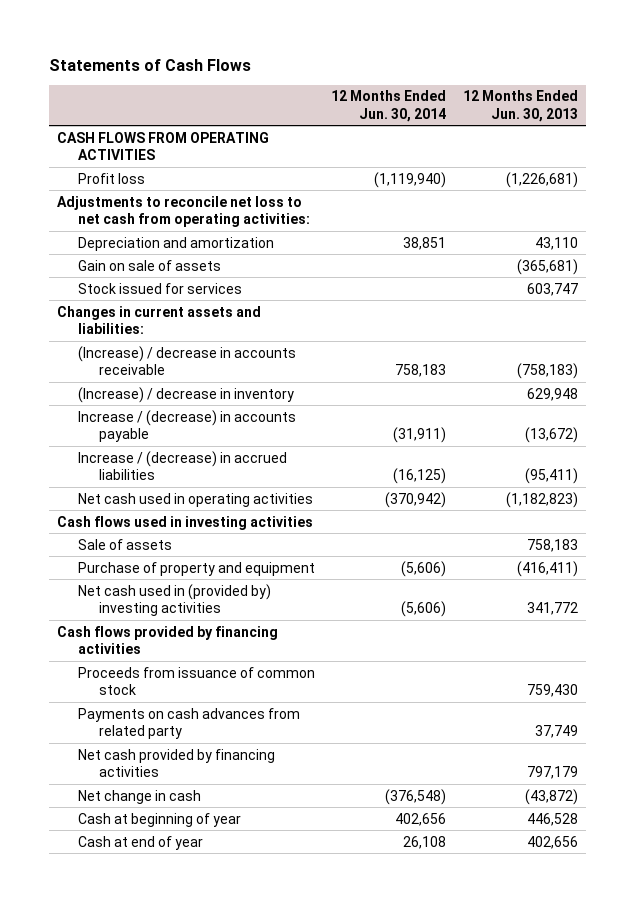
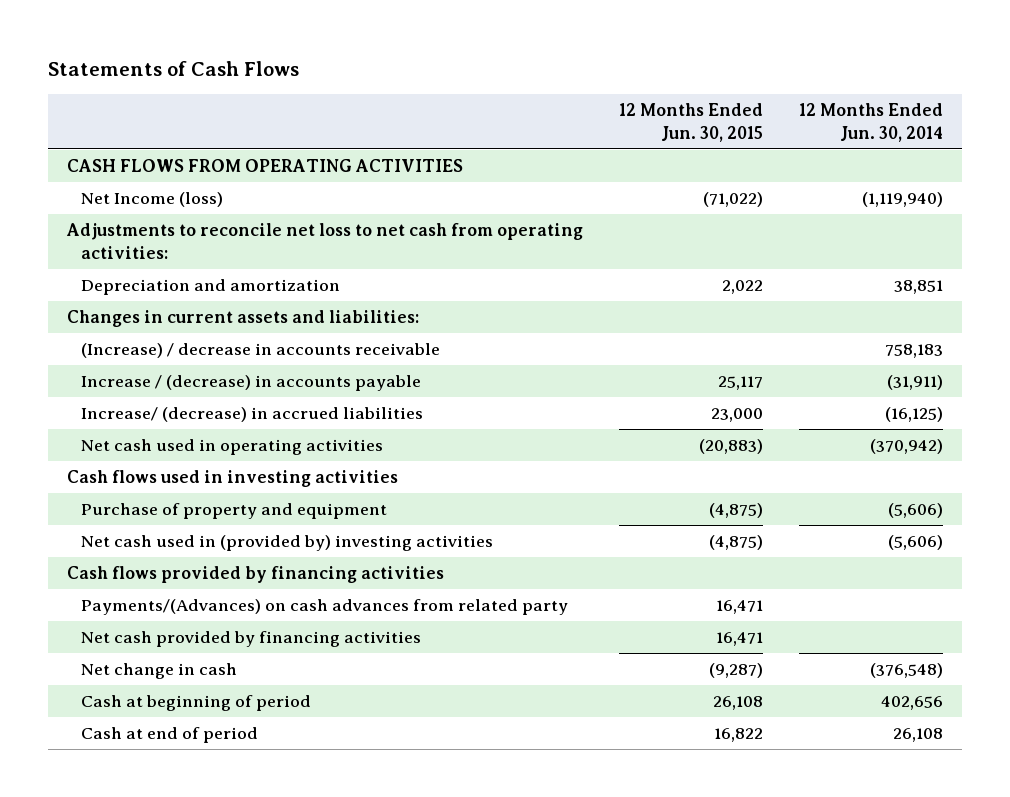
[462,90,578,122] 12 Months Ended Jun. 30, 2013 -> none
none -> [619,102,764,142] 12 Months Ended Jun. 30, 2015
[78,172,146,184] Profit loss -> [80,192,223,208] Net Income (loss)
[78,259,222,271] Gain on sale of assets -> none
[78,282,243,294] Stock issued for services -> none
[78,386,295,403] (Increase) / decrease in inventory -> none
[78,450,288,481] Increase / (decrease) in accrued liabilities -> [80,407,423,423] Increase/ (decrease) in accrued liabilities
[78,538,173,550] Sale of assets -> none
[78,666,316,696] Proceeds from issuance of common stock -> none
[78,707,301,740] Payments on cash advances from related party -> [80,599,568,616] Payments/(Advances) on cash advances from related party
[78,812,242,827] Cash at beginning of year -> [80,695,311,712] Cash at beginning of period
[78,835,204,850] Cash at end of year -> [80,727,258,744] Cash at end of period

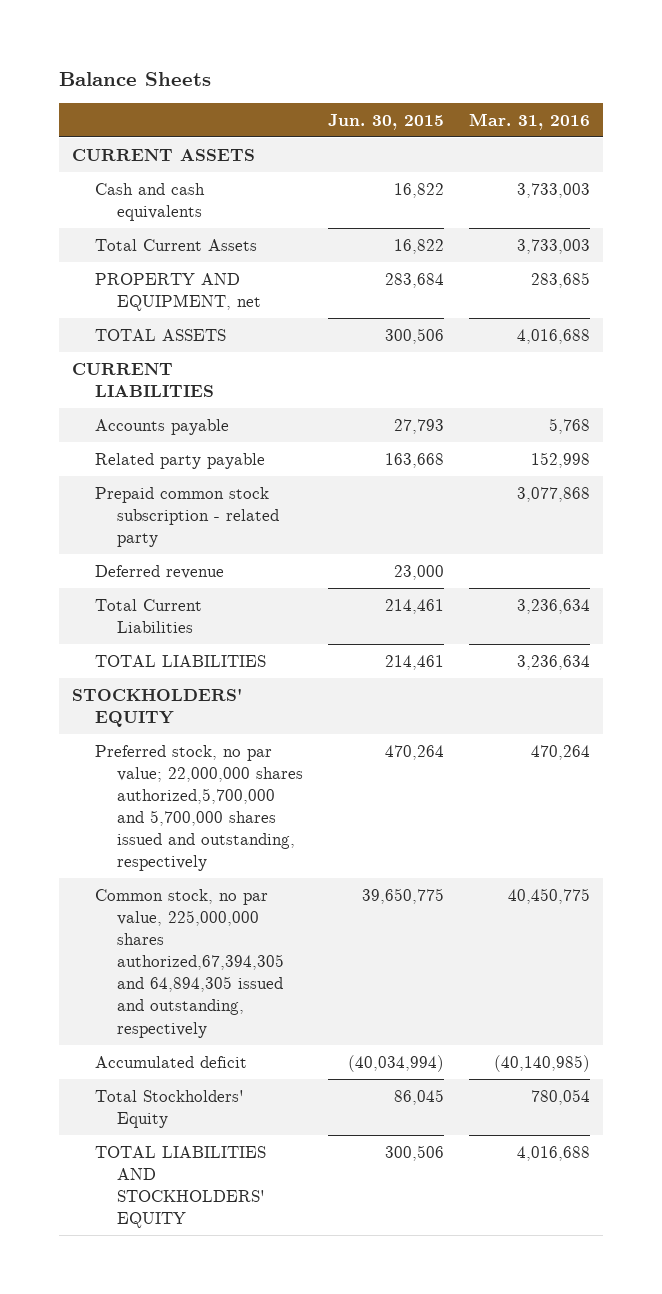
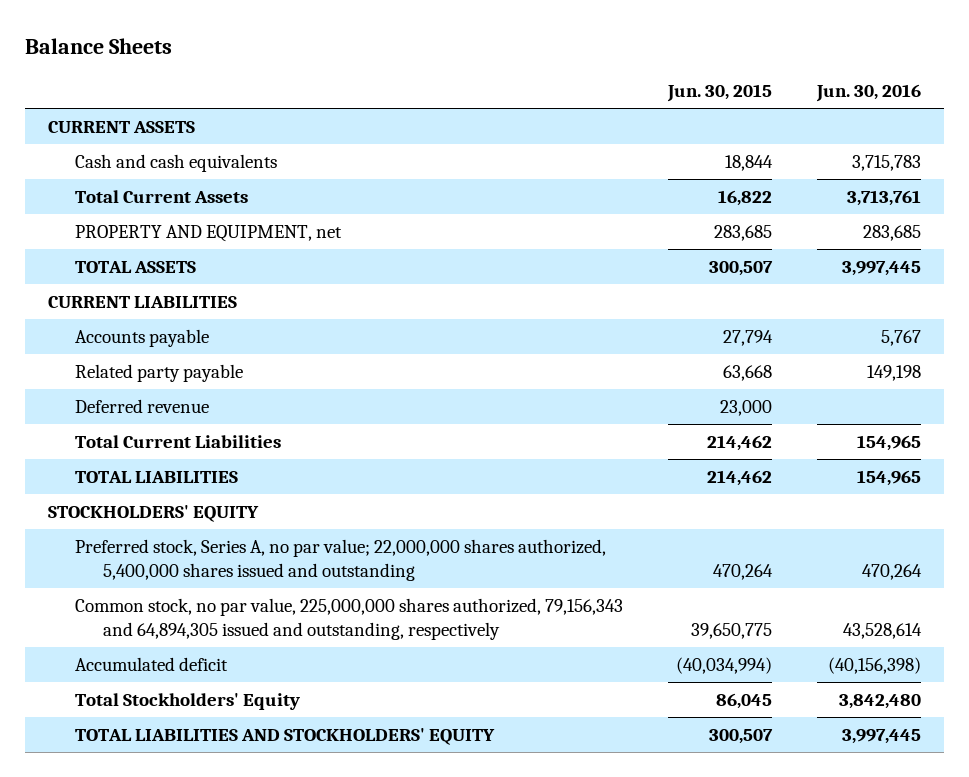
[469,112,591,130] Mar. 31, 2016 -> none
none -> [816,84,922,103] Jun. 30, 2016
[394,182,445,198] 16,822 -> [725,154,774,171] 18,844
[385,272,445,288] 283,684 -> [714,224,773,241] 283,685
[385,327,445,344] 300,506 -> [709,260,774,276] 300,507
[94,486,280,548] Prepaid common stock subscription - related party -> none
[394,418,445,434] 27,793 -> [723,329,774,346] 27,794
[385,452,445,468] 163,668 -> [723,364,773,381] 63,668
[385,598,445,614] 214,461 -> [707,434,773,451] 214,462
[385,654,445,670] 214,461 -> [707,469,773,486] 214,462
[94,744,304,872] Preferred stock, no par value; 22,000,000 shares authorized,5,700,000 and 5,700,000 shares issued and outstanding, respectively -> [75,538,607,582] Preferred stock, Series A, no par value; 22,000,000 shares authorized, 5,400,000 shares issued and outstanding
[94,888,285,1038] Common stock, no par value, 225,000,000 shares authorized,67,394,305 and 64,894,305 issued and outstanding, respectively -> [75,597,624,641] Common stock, no par value, 225,000,000 shares authorized, 79,156,343 and 64,894,305 issued and outstanding, respectively
[385,1144,445,1161] 300,506 -> [709,728,774,744] 300,507

